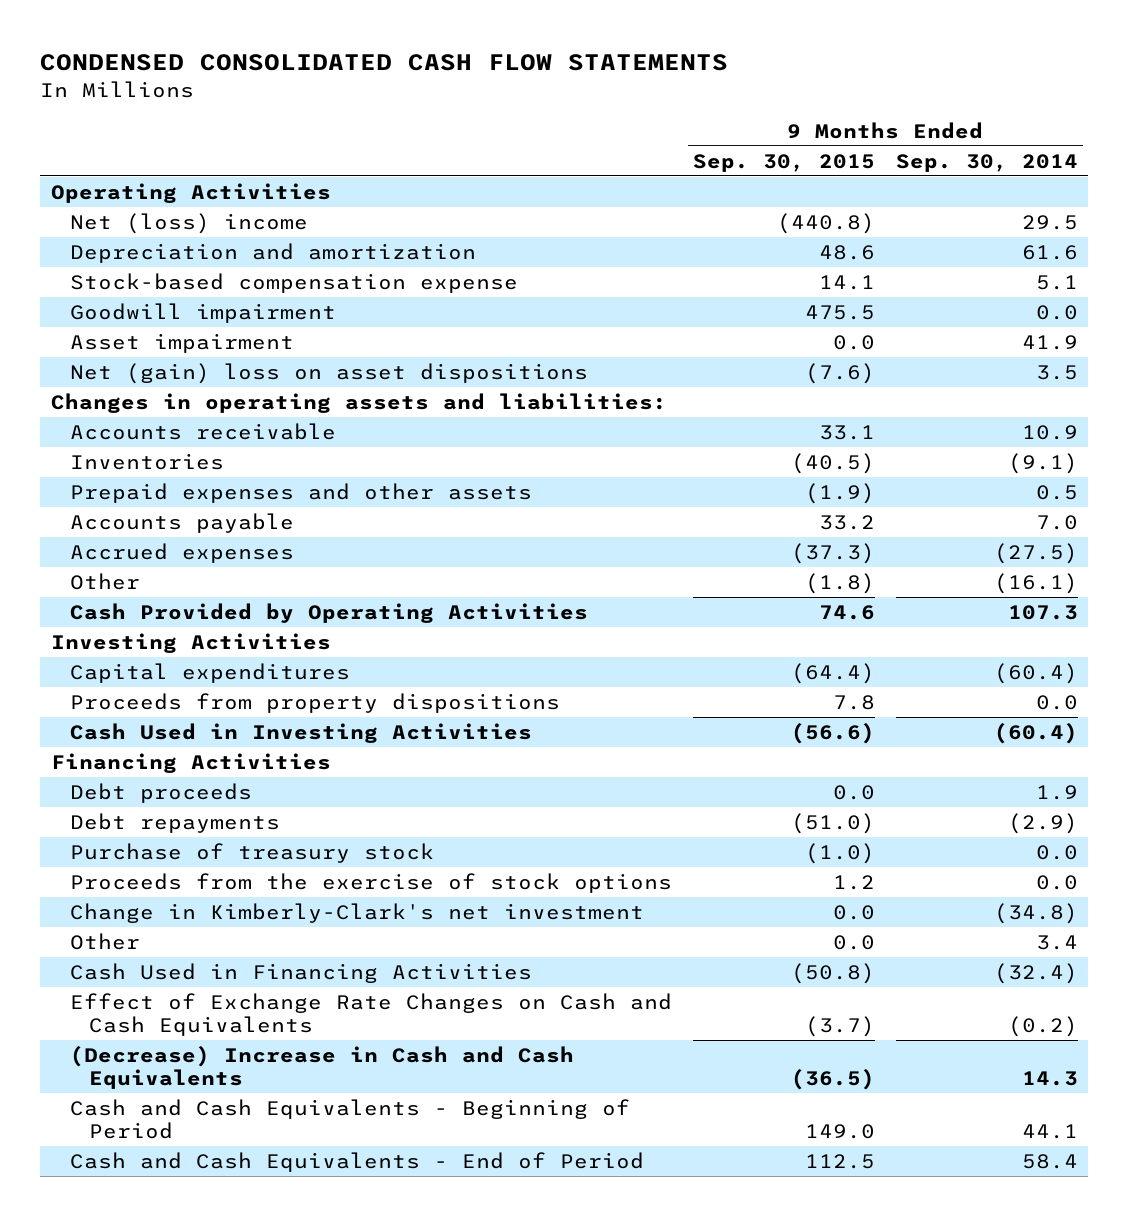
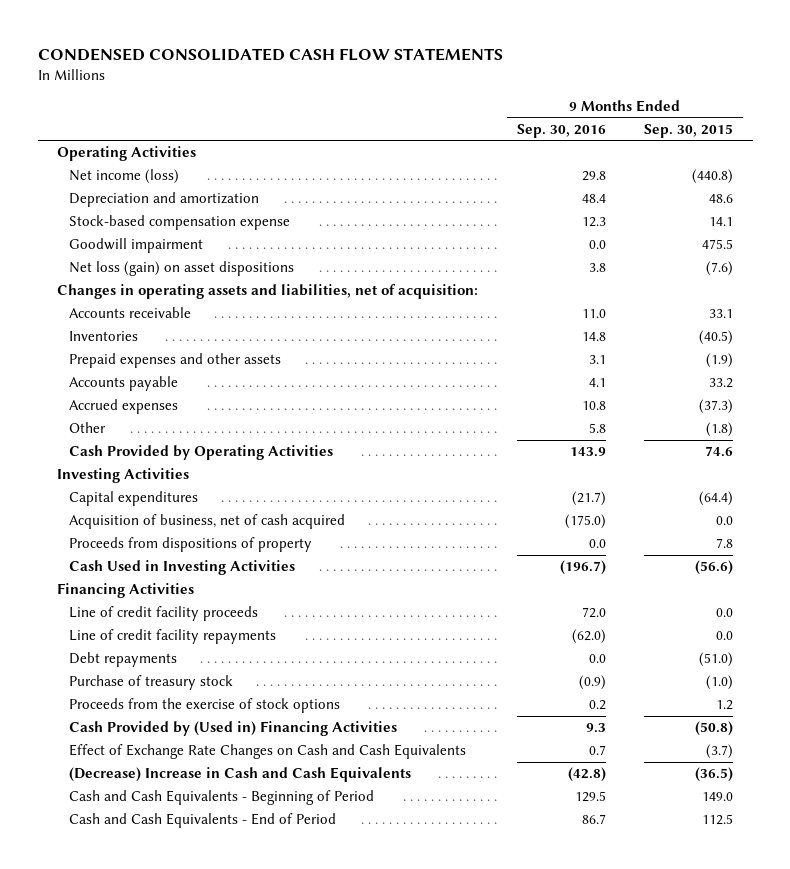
[895,153,1078,172] Sep. 30, 2014 -> none
none -> [516,123,606,138] Sep. 30, 2016
[69,212,308,234] Net (loss) income -> [68,169,179,185] Net income (loss)
[69,332,294,353] Asset impairment -> none
[69,362,588,384] Net (gain) loss on asset dispositions -> [68,261,294,277] Net loss (gain) on asset dispositions
[50,392,667,413] Changes in operating assets and liabilities: -> [56,284,478,300] Changes in operating assets and liabilities, net of acquisition:
none -> [68,514,345,530] Acquisition of business, net of cash acquired
[69,692,560,713] Proceeds from property dispositions -> [68,537,312,553] Proceeds from dispositions of property
[69,782,252,803] Debt proceeds -> none
none -> [68,606,258,622] Line of credit facility proceeds
none -> [68,629,276,645] Line of credit facility repayments
[69,902,644,923] Change in Kimberly-Clark's net investment -> none
[69,932,140,950] Other -> none
[69,962,532,983] Cash Used in Financing Activities -> [68,721,397,737] Cash Provided by (Used in) Financing Activities

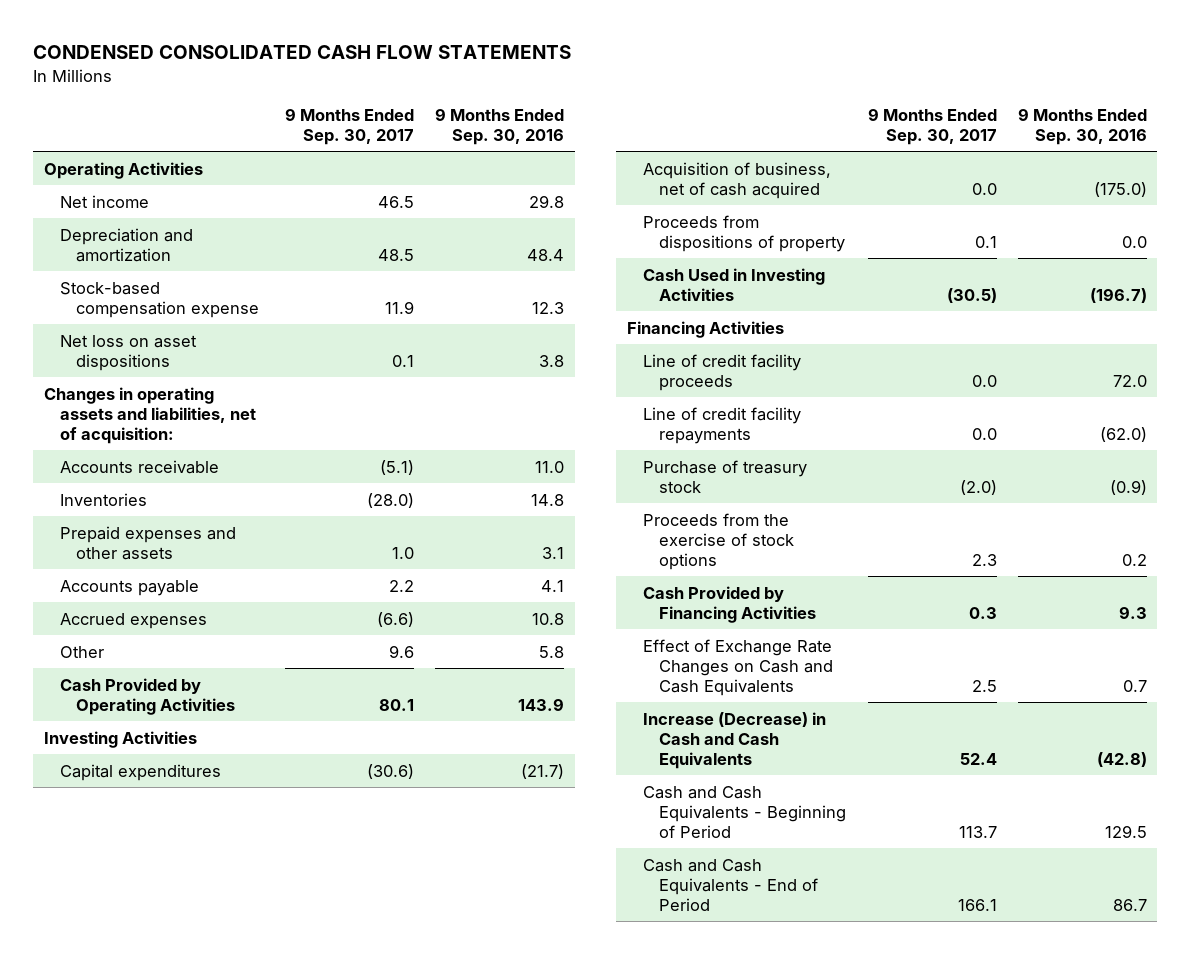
[644,123,734,138] Sep. 30, 2015 -> none
none -> [284,107,414,145] 9 Months Ended Sep. 30, 2017
[68,169,179,185] Net income (loss) -> [60,194,150,208] Net income
[68,238,203,254] Goodwill impairment -> none
[68,261,294,277] Net loss (gain) on asset dispositions -> [60,334,198,371] Net loss on asset dispositions
[68,652,177,668] Debt repayments -> none
[68,721,397,737] Cash Provided by (Used in) Financing Activities -> [643,585,817,623] Cash Provided by Financing Activities
[68,767,411,783] (Decrease) Increase in Cash and Cash Equivalents -> [643,711,827,769] Increase (Decrease) in Cash and Cash Equivalents

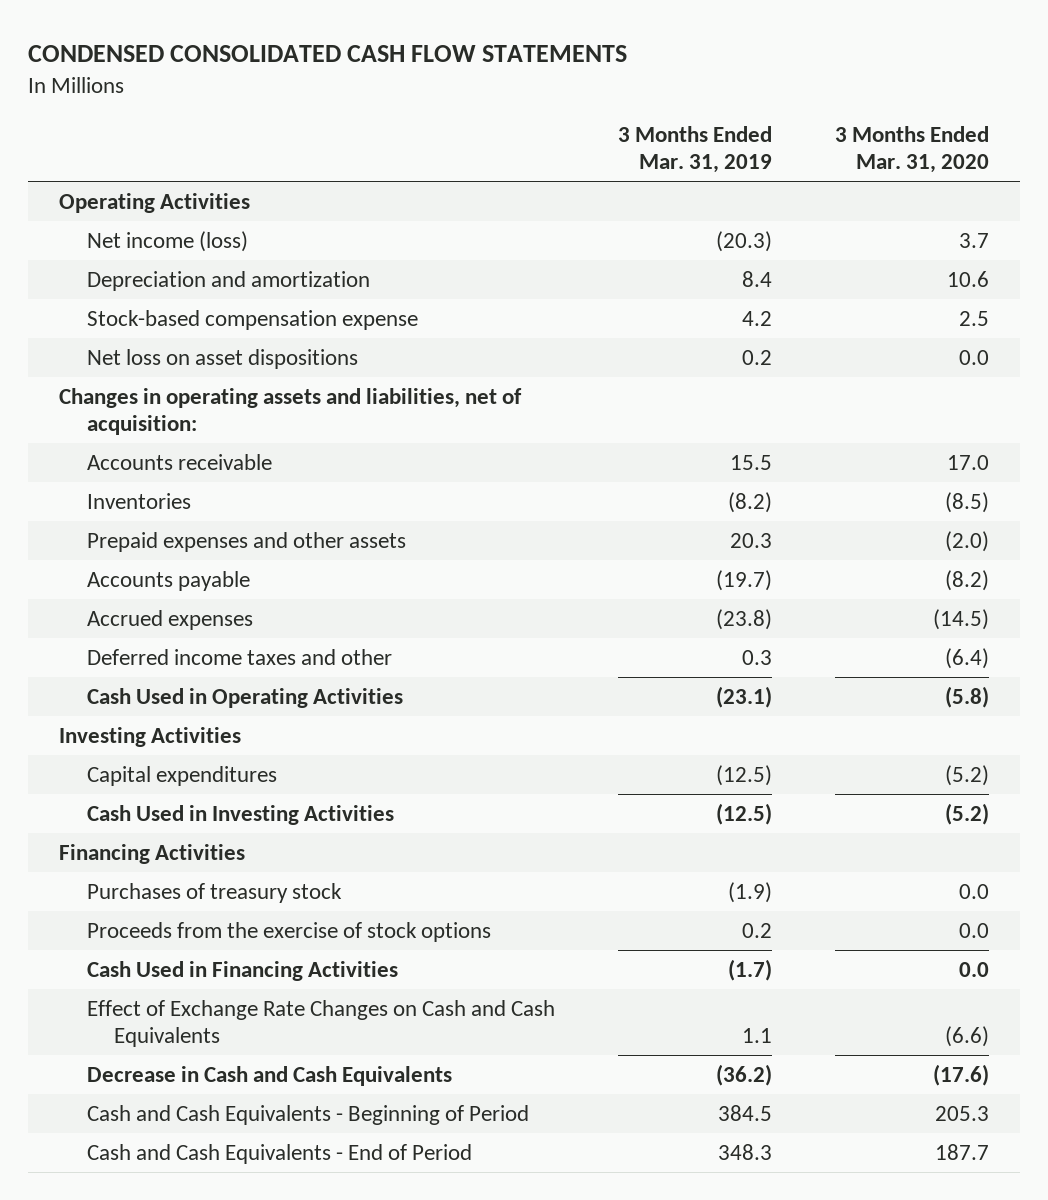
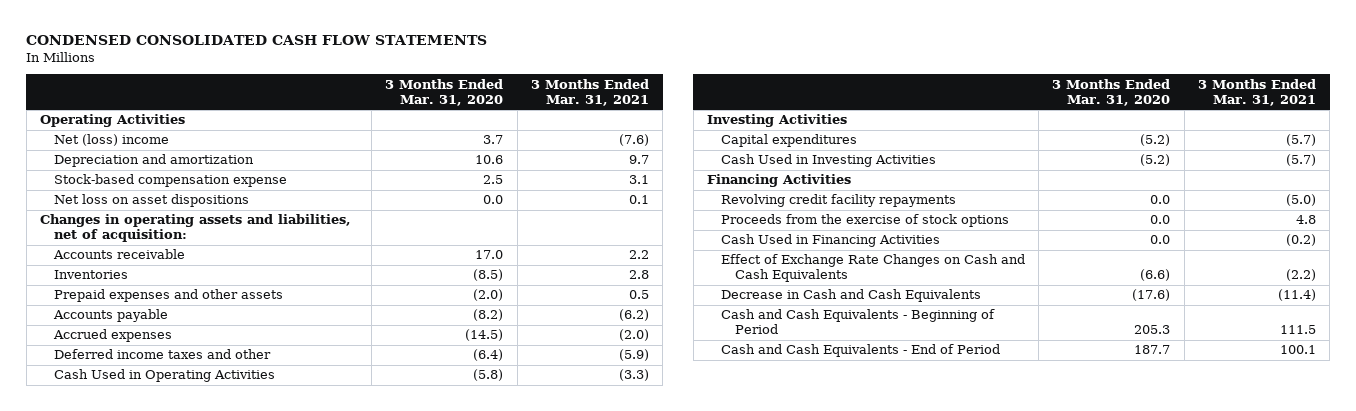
[617,125,772,173] 3 Months Ended Mar. 31, 2019 -> none
none -> [530,78,649,106] 3 Months Ended Mar. 31, 2021
[86,230,248,252] Net income (loss) -> [53,134,169,147] Net (loss) income
[86,882,342,903] Purchases of treasury stock -> none
none -> [720,194,956,208] Revolving credit facility repayments

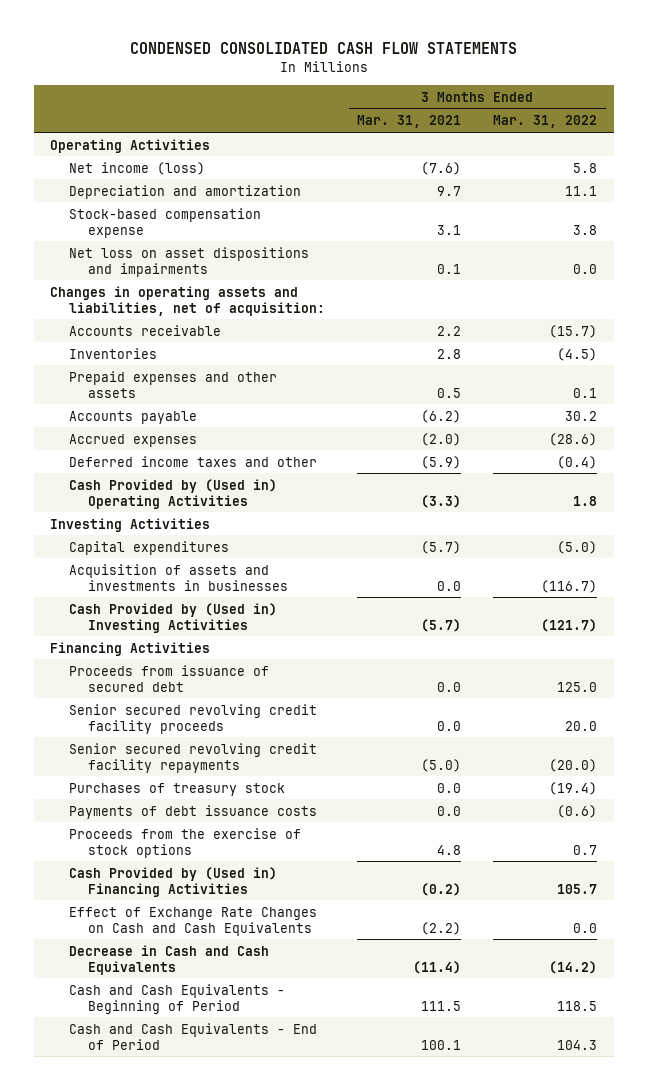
[385,78,504,106] 3 Months Ended Mar. 31, 2020 -> none
none -> [493,115,598,129] Mar. 31, 2022
[53,134,169,147] Net (loss) income -> [68,161,205,175] Net income (loss)
[53,194,249,208] Net loss on asset dispositions -> [68,246,309,277] Net loss on asset dispositions and impairments
[53,369,275,383] Cash Used in Operating Activities -> [68,478,277,509] Cash Provided by (Used in) Operating Activities
none -> [68,563,288,591] Acquisition of assets and investments in businesses
[720,154,936,168] Cash Used in Investing Activities -> [68,602,277,633] Cash Provided by (Used in) Investing Activities
none -> [68,664,269,692] Proceeds from issuance of secured debt
none -> [68,703,317,734] Senior secured revolving credit facility proceeds
[720,194,956,208] Revolving credit facility repayments -> [68,742,317,773] Senior secured revolving credit facility repayments
none -> [68,782,285,796] Purchases of treasury stock
none -> [68,804,317,819] Payments of debt issuance costs
[720,234,940,248] Cash Used in Financing Activities -> [68,866,277,897] Cash Provided by (Used in) Financing Activities

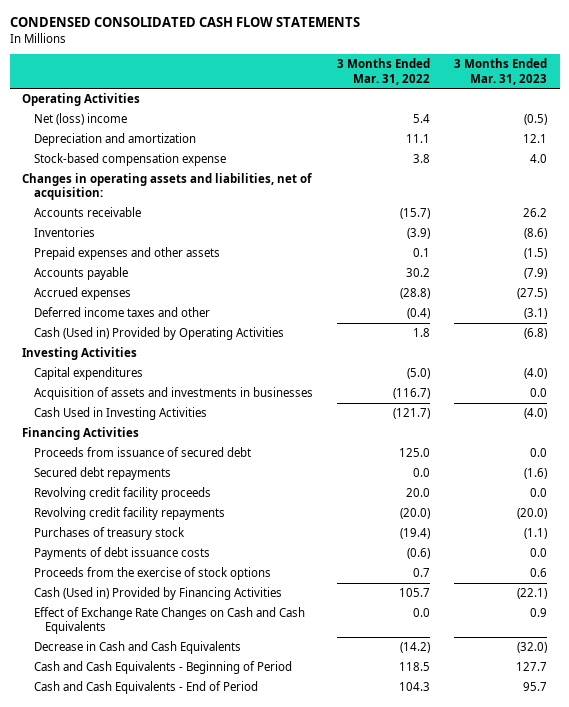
[357,115,462,129] Mar. 31, 2021 -> none
none -> [454,58,548,85] 3 Months Ended Mar. 31, 2023
[68,161,205,175] Net income (loss) -> [33,113,127,126] Net (loss) income
[573,162,598,173] 5.8 -> [413,114,431,124] 5.4
[68,246,309,277] Net loss on asset dispositions and impairments -> none
[557,347,598,361] (4.5) -> [407,228,431,240] (3.9)
[549,432,598,446] (28.6) -> [400,288,431,300] (28.8)
[68,478,277,509] Cash Provided by (Used in) Operating Activities -> [33,327,284,341] Cash (Used in) Provided by Operating Activities
[68,602,277,633] Cash Provided by (Used in) Investing Activities -> [33,407,207,421] Cash Used in Investing Activities
none -> [33,467,171,481] Secured debt repayments
[68,703,317,734] Senior secured revolving credit facility proceeds -> [33,487,211,501] Revolving credit facility proceeds
[68,742,317,773] Senior secured revolving credit facility repayments -> [33,507,225,521] Revolving credit facility repayments
[68,866,277,897] Cash Provided by (Used in) Financing Activities -> [33,587,282,601] Cash (Used in) Provided by Financing Activities

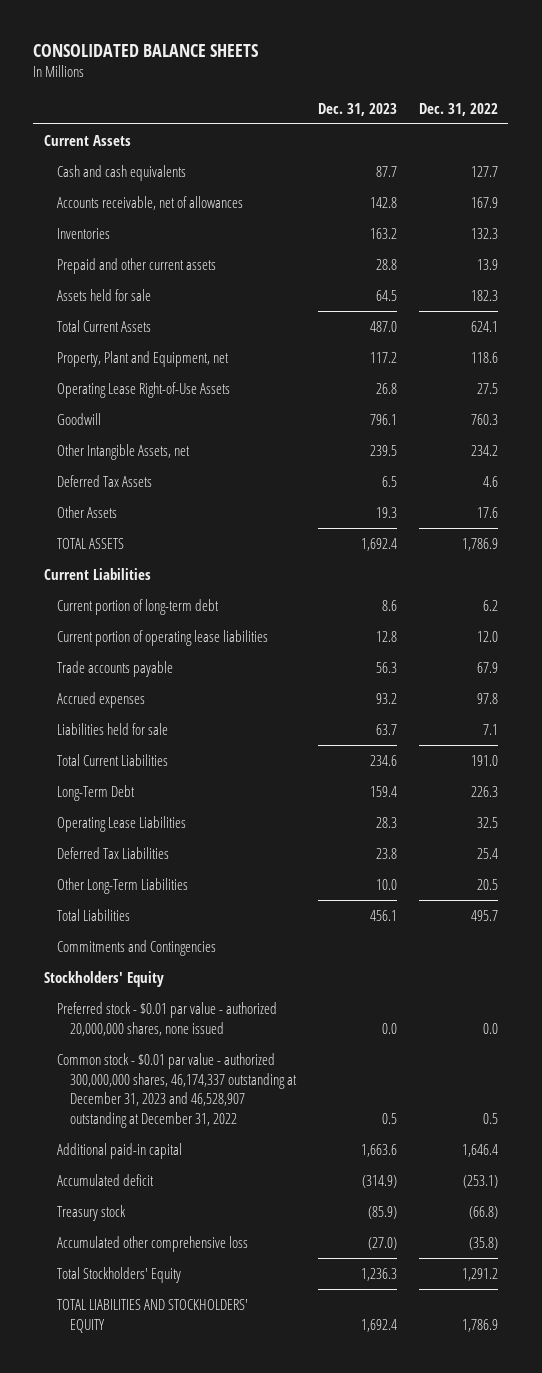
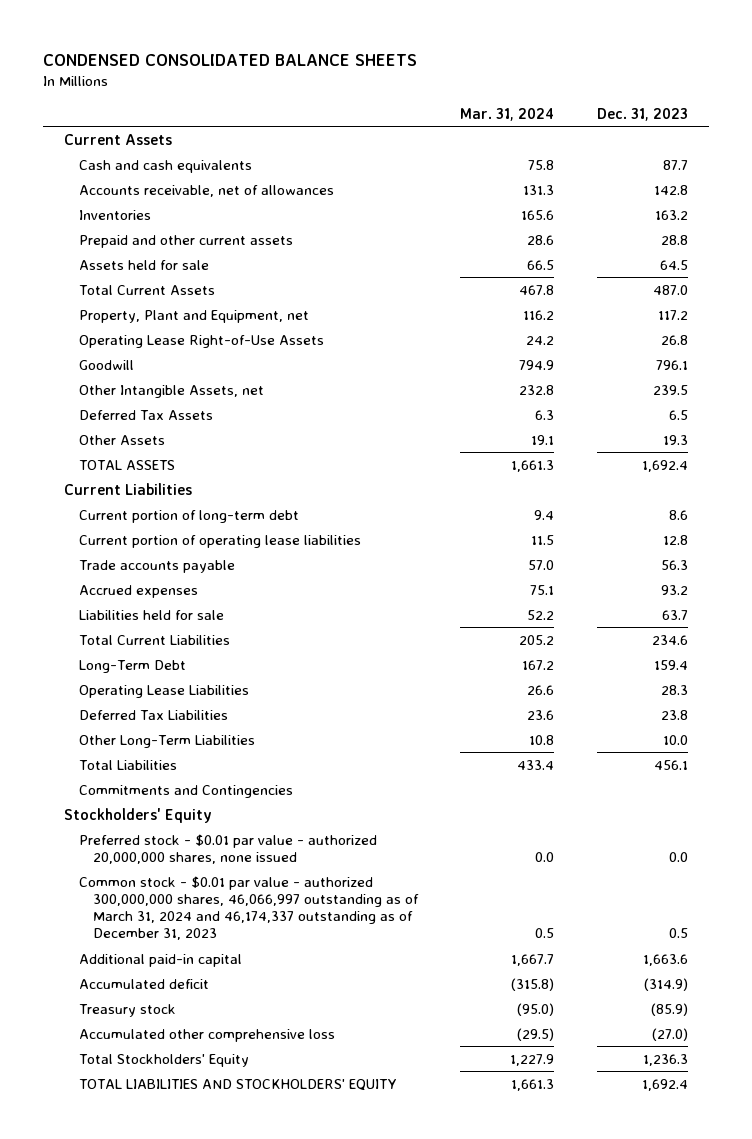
[33,43,259,57] CONSOLIDATED BALANCE SHEETS -> [43,54,418,67] CONDENSED CONSOLIDATED BALANCE SHEETS
[418,102,498,116] Dec. 31, 2022 -> none
none -> [460,107,555,121] Mar. 31, 2024
[57,1052,297,1129] Common stock - $0.01 par value - authorized 300,000,000 shares, 46,174,337 outstanding at December 31, 2023 and 46,528,907 outstanding at December 31, 2022 -> [78,875,420,940] Common stock - $0.01 par value - authorized 300,000,000 shares, 46,066,997 outstanding as of March 31, 2024 and 46,174,337 outstanding as of December 31, 2023

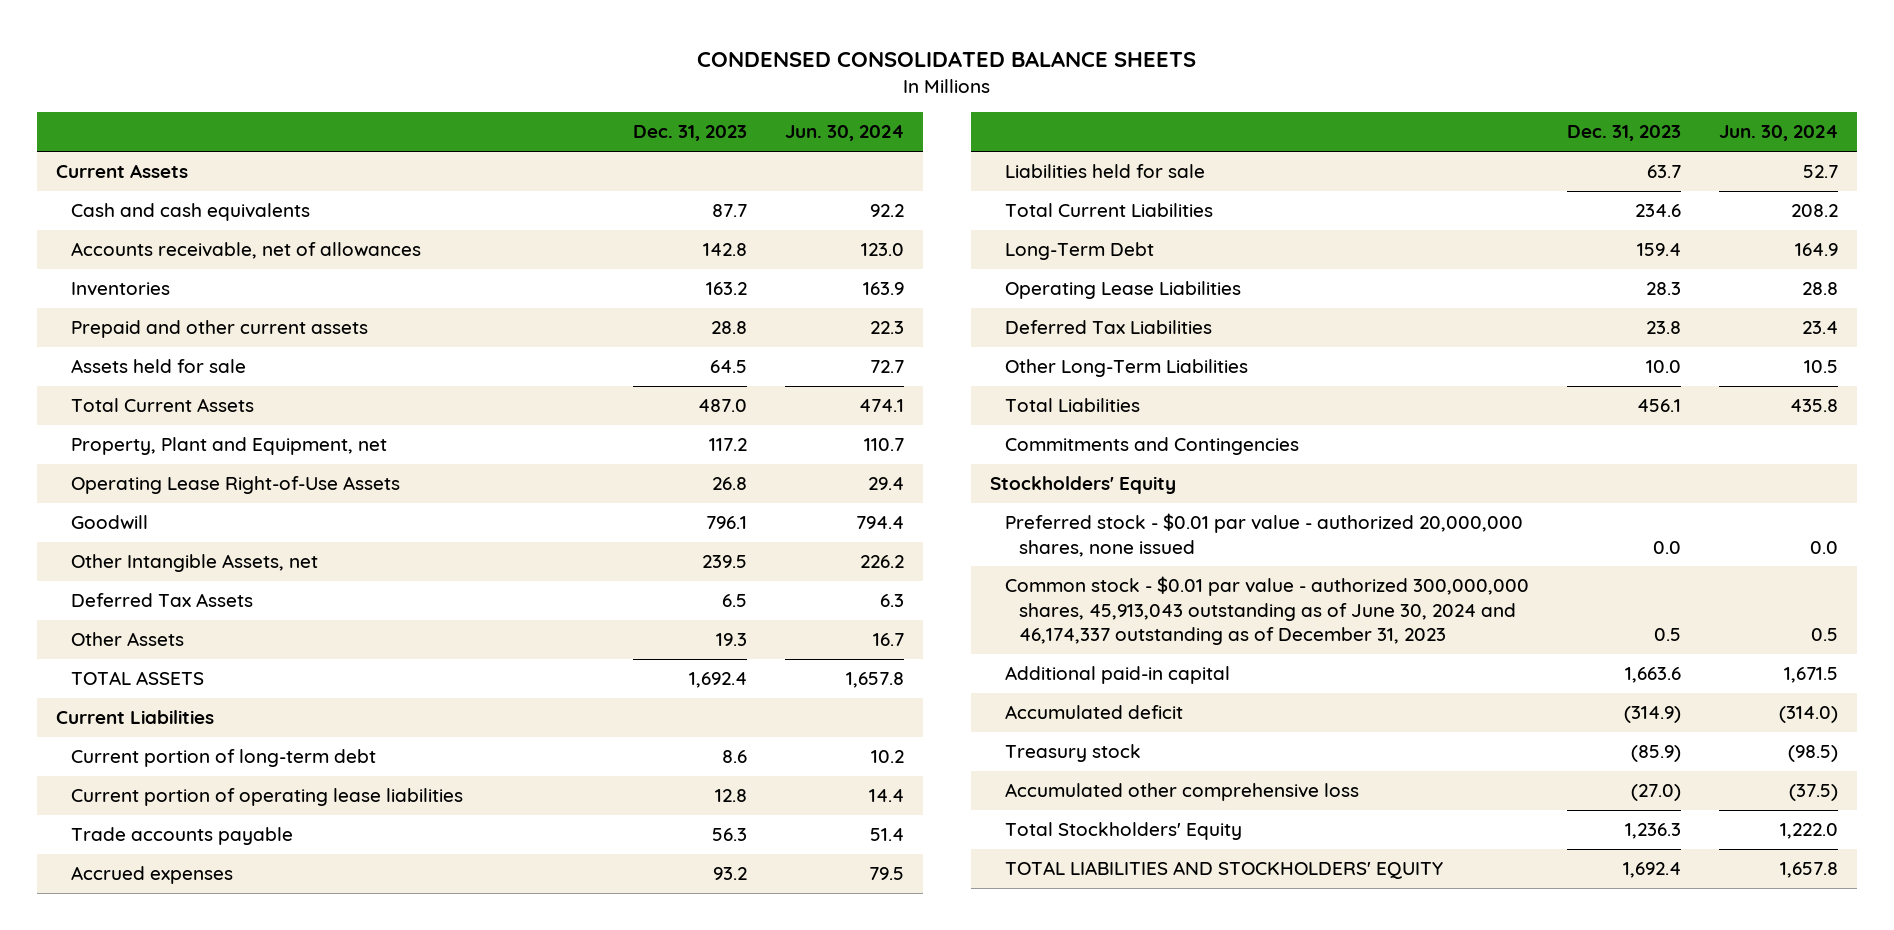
[460,107,555,121] Mar. 31, 2024 -> none
none -> [784,125,904,142] Jun. 30, 2024
[78,875,420,940] Common stock - $0.01 par value - authorized 300,000,000 shares, 46,066,997 outstanding as of March 31, 2024 and 46,174,337 outstanding as of December 31, 2023 -> [1004,576,1529,646] Common stock - $0.01 par value - authorized 300,000,000 shares, 45,913,043 outstanding as of June 30, 2024 and 46,174,337 outstanding as of December 31, 2023

